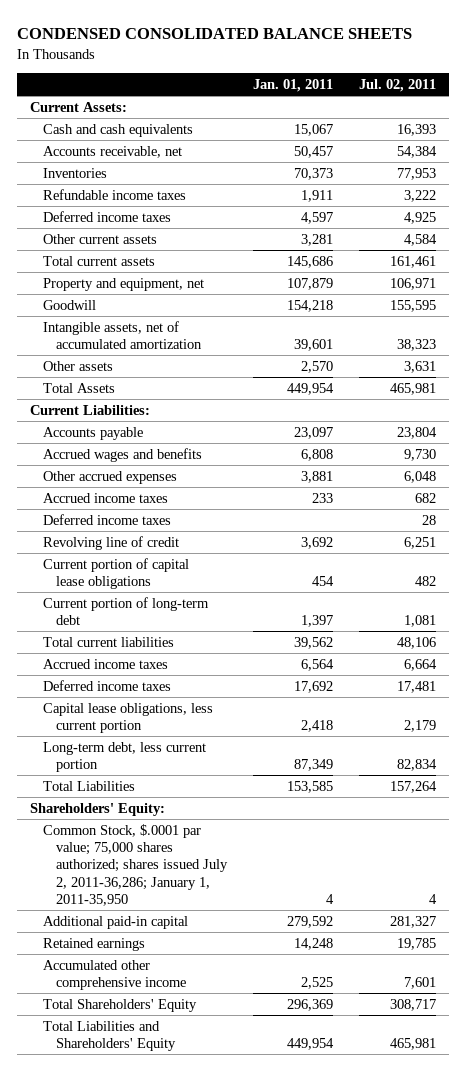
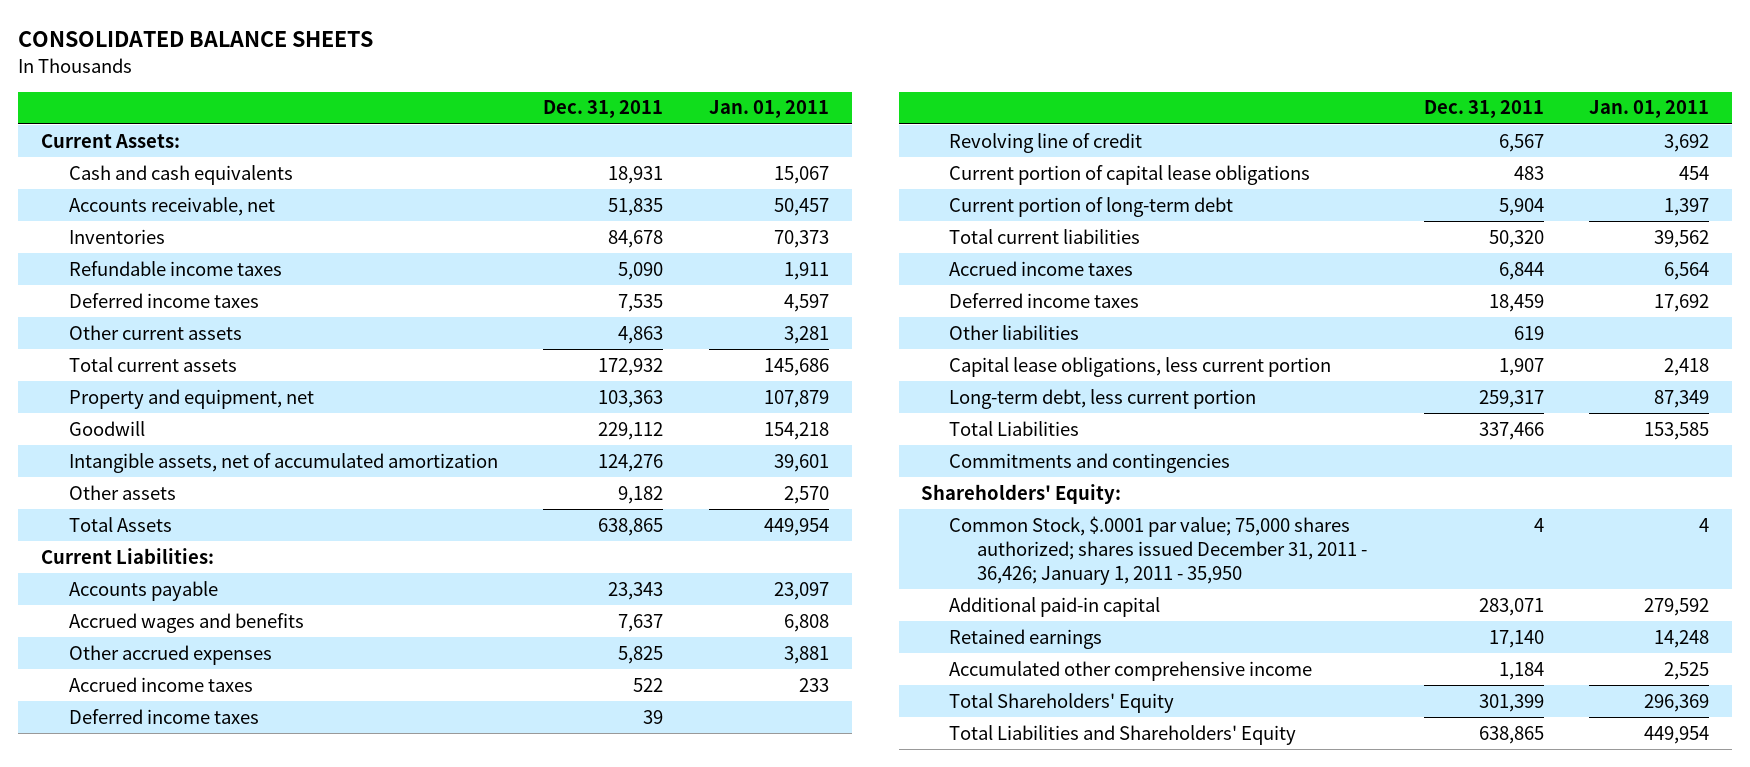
[17,28,413,40] CONDENSED CONSOLIDATED BALANCE SHEETS -> [18,31,374,48] CONSOLIDATED BALANCE SHEETS
[359,78,437,92] Jul. 02, 2011 -> none
none -> [543,100,664,119] Dec. 31, 2011
none -> [949,324,1080,340] Other liabilities
none -> [949,452,1231,473] Commitments and contingencies
[43,823,229,906] Common Stock, $.0001 par value; 75,000 shares authorized; shares issued July 2, 2011-36,286; January 1, 2011-35,950 -> [949,515,1367,586] Common Stock, $.0001 par value; 75,000 shares authorized; shares issued December 31, 2011 - 36,426; January 1, 2011 - 35,950

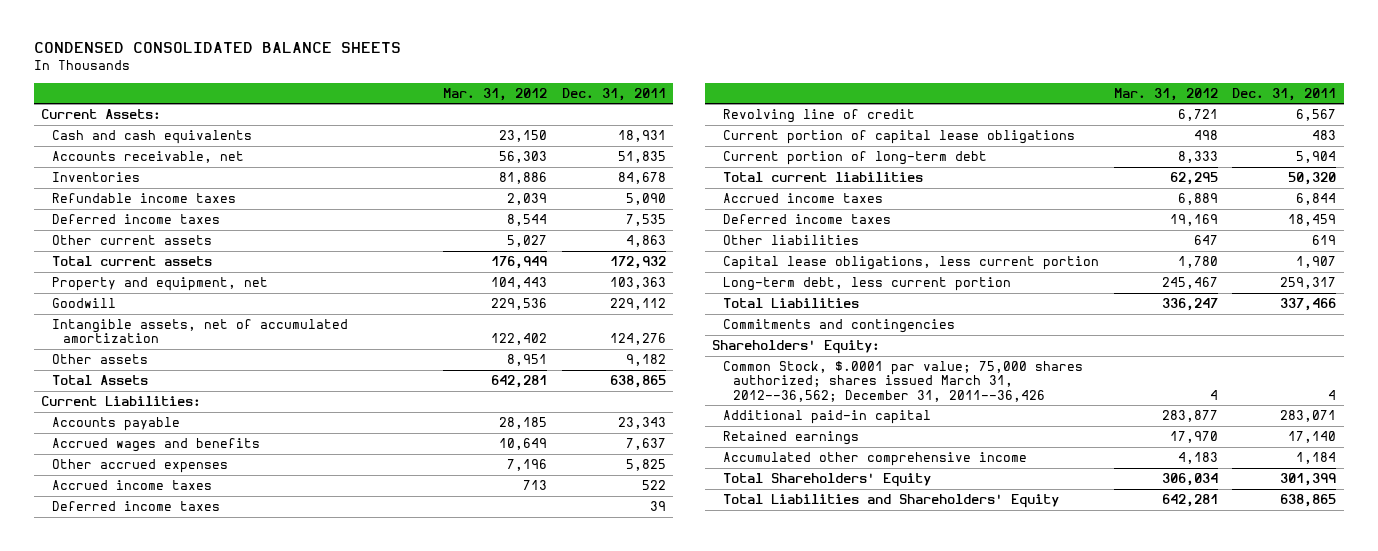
[18,31,374,48] CONSOLIDATED BALANCE SHEETS -> [33,42,401,54] CONDENSED CONSOLIDATED BALANCE SHEETS
[708,100,829,119] Jan. 01, 2011 -> none
none -> [442,87,547,101] Mar. 31, 2012
[949,515,1367,586] Common Stock, $.0001 par value; 75,000 shares authorized; shares issued December 31, 2011 - 36,426; January 1, 2011 - 35,950 -> [722,361,1083,402] Common Stock, $.0001 par value; 75,000 shares authorized; shares issued March 31, 2012--36,562; December 31, 2011--36,426

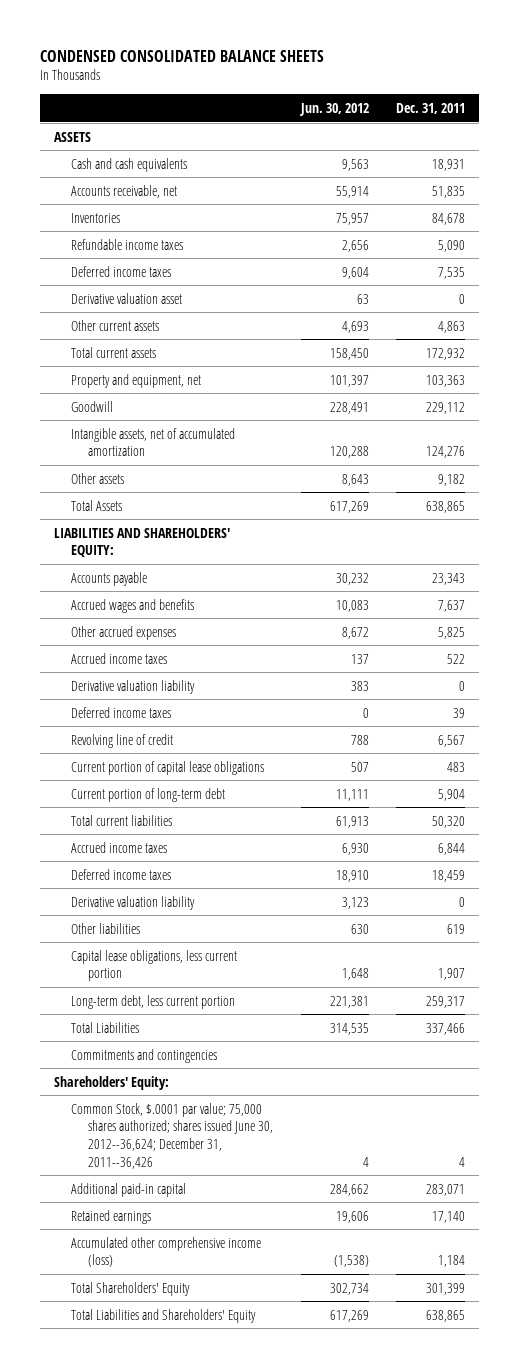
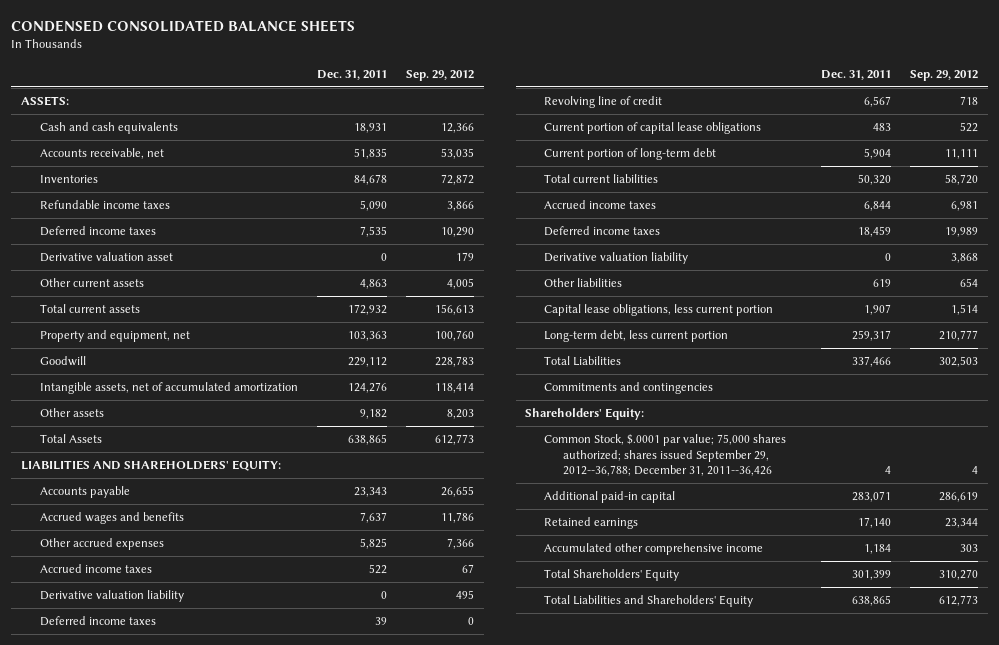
[298,102,369,116] Jun. 30, 2012 -> none
none -> [406,70,475,82] Sep. 29, 2012
[54,131,92,142] ASSETS -> [20,95,69,106] ASSETS:
[71,1102,273,1169] Common Stock, $.0001 par value; 75,000 shares authorized; shares issued June 30, 2012--36,624; December 31, 2011--36,426 -> [543,433,786,477] Common Stock, $.0001 par value; 75,000 shares authorized; shares issued September 29, 2012--36,788; December 31, 2011--36,426
[71,1236,262,1268] Accumulated other comprehensive income (loss) -> [543,542,763,555] Accumulated other comprehensive income

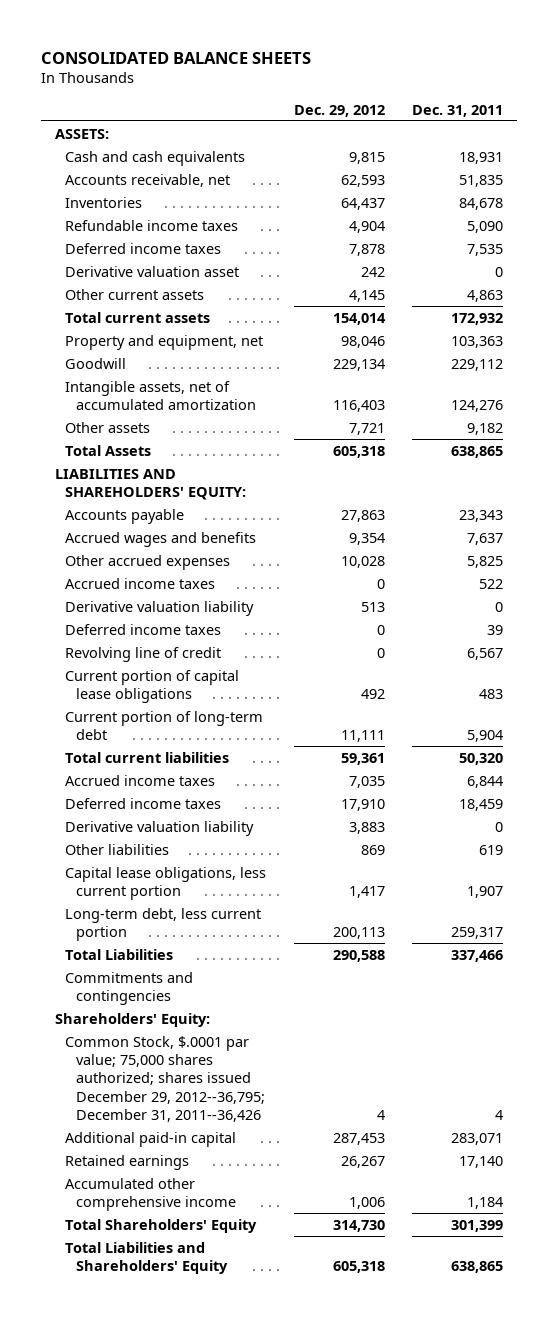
[11,20,356,33] CONDENSED CONSOLIDATED BALANCE SHEETS -> [40,51,311,64] CONSOLIDATED BALANCE SHEETS
[406,70,475,82] Sep. 29, 2012 -> none
none -> [293,104,385,117] Dec. 29, 2012
[543,433,786,477] Common Stock, $.0001 par value; 75,000 shares authorized; shares issued September 29, 2012--36,788; December 31, 2011--36,426 -> [65,1035,265,1123] Common Stock, $.0001 par value; 75,000 shares authorized; shares issued December 29, 2012--36,795; December 31, 2011--36,426

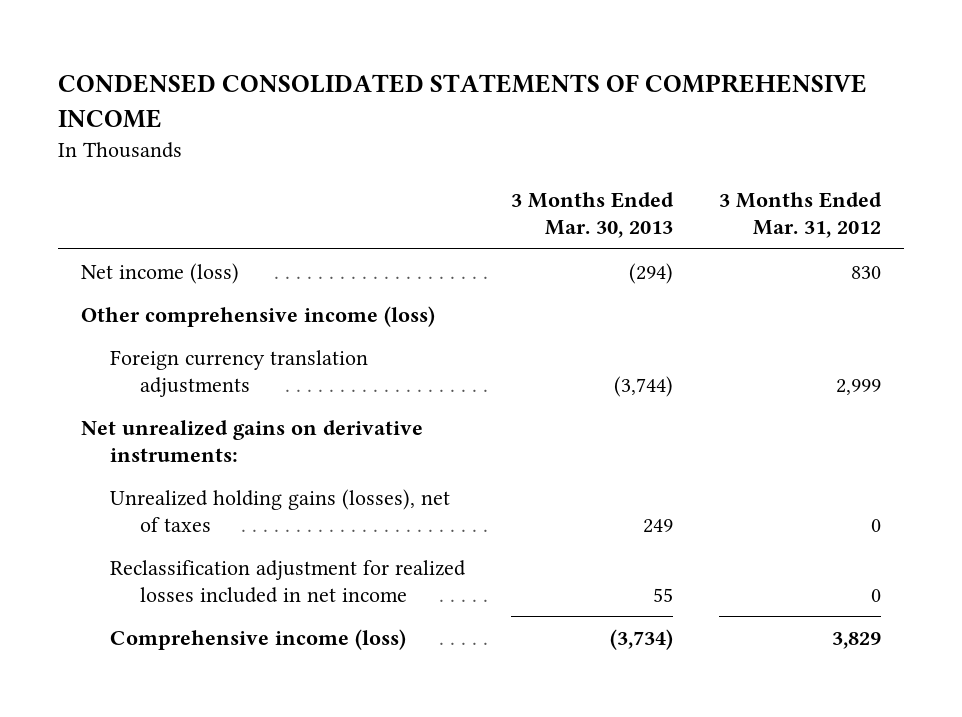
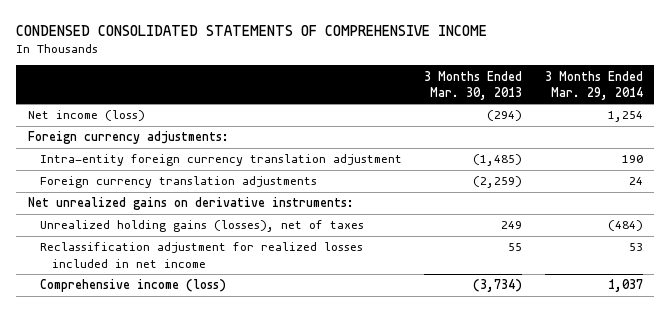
[718,192,882,239] 3 Months Ended Mar. 31, 2012 -> none
none -> [544,70,643,100] 3 Months Ended Mar. 29, 2014
[81,305,436,327] Other comprehensive income (loss) -> none
none -> [27,131,229,145] Foreign currency adjustments:
none -> [39,154,402,167] Intra-entity foreign currency translation adjustment
[614,375,674,397] (3,744) -> [473,176,523,189] (2,259)

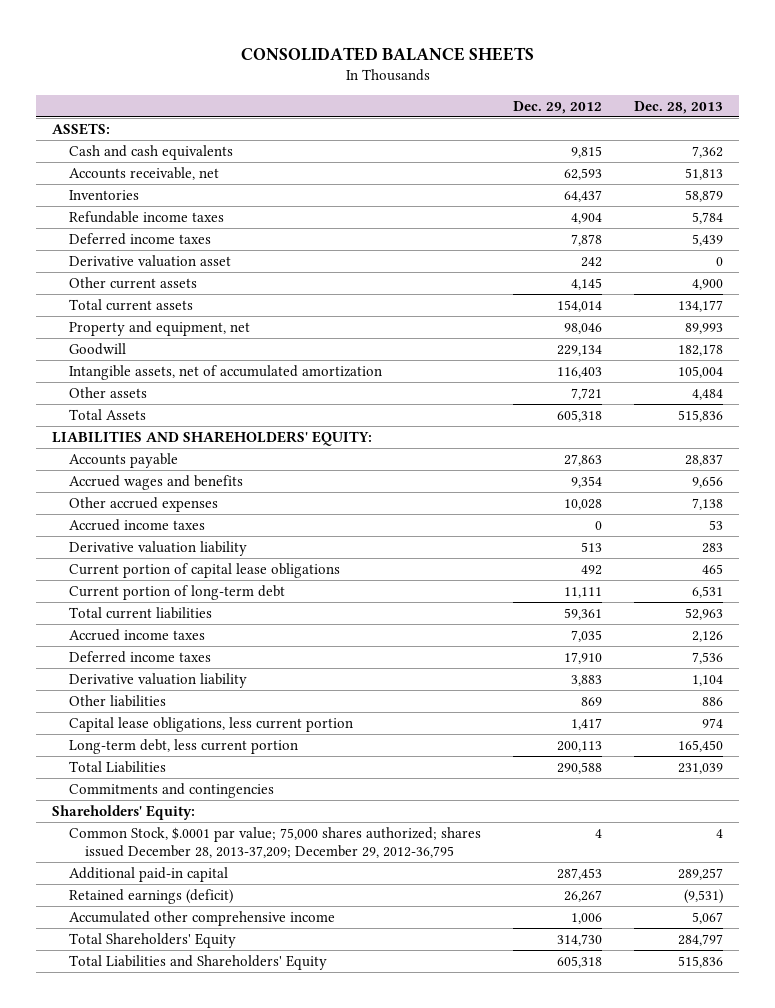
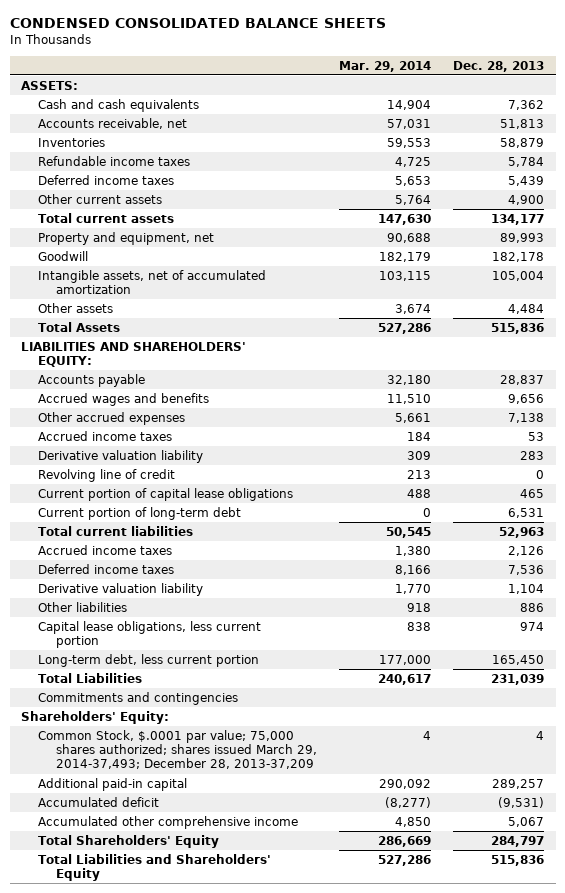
[240,46,534,61] CONSOLIDATED BALANCE SHEETS -> [9,17,386,28] CONDENSED CONSOLIDATED BALANCE SHEETS
[512,100,602,114] Dec. 29, 2012 -> none
none -> [339,60,432,72] Mar. 29, 2014
[68,254,231,267] Derivative valuation asset -> none
none -> [38,468,176,482] Revolving line of credit
[68,826,481,858] Common Stock, $.0001 par value; 75,000 shares authorized; shares issued December 28, 2013-37,209; December 29, 2012-36,795 -> [38,729,317,770] Common Stock, $.0001 par value; 75,000 shares authorized; shares issued March 29, 2014-37,493; December 28, 2013-37,209
[68,888,233,904] Retained earnings (deficit) -> [38,796,160,807] Accumulated deficit

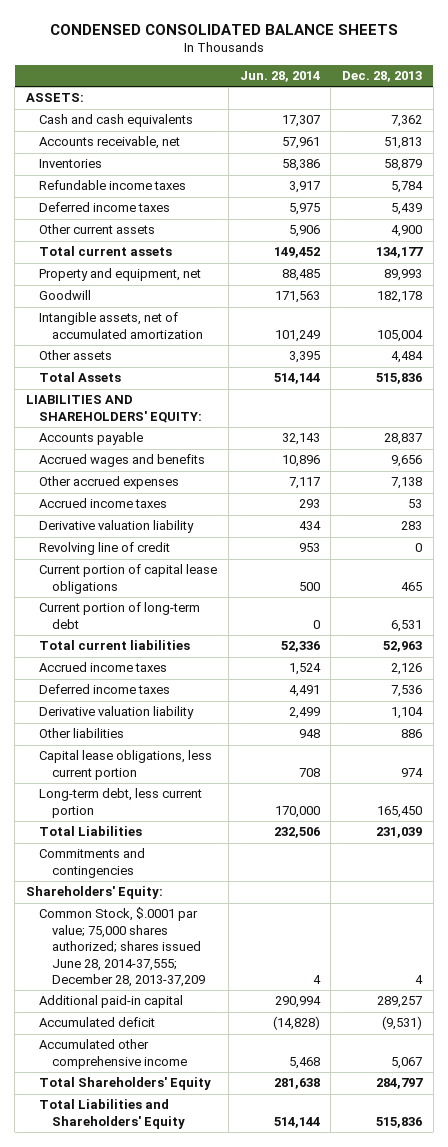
[339,60,432,72] Mar. 29, 2014 -> none
none -> [239,71,320,83] Jun. 28, 2014
[38,729,317,770] Common Stock, $.0001 par value; 75,000 shares authorized; shares issued March 29, 2014-37,493; December 28, 2013-37,209 -> [39,907,206,988] Common Stock, $.0001 par value; 75,000 shares authorized; shares issued June 28, 2014-37,555; December 28, 2013-37,209

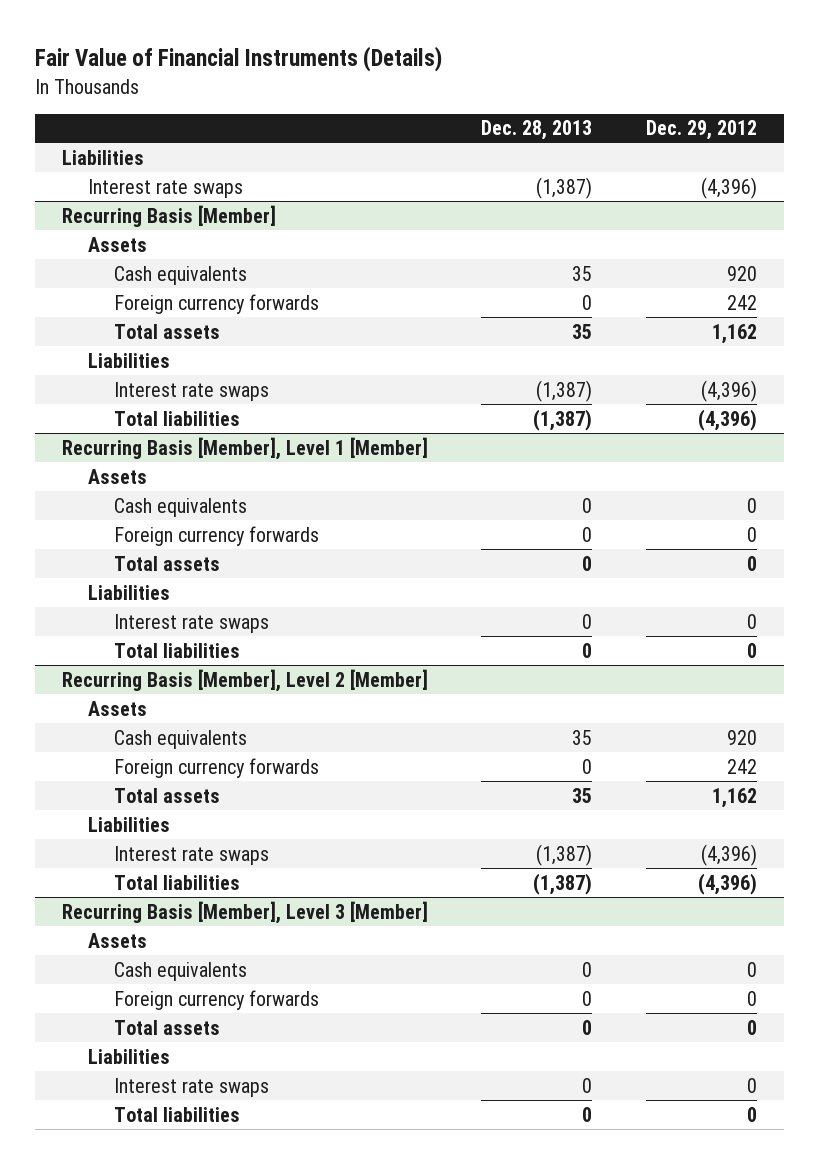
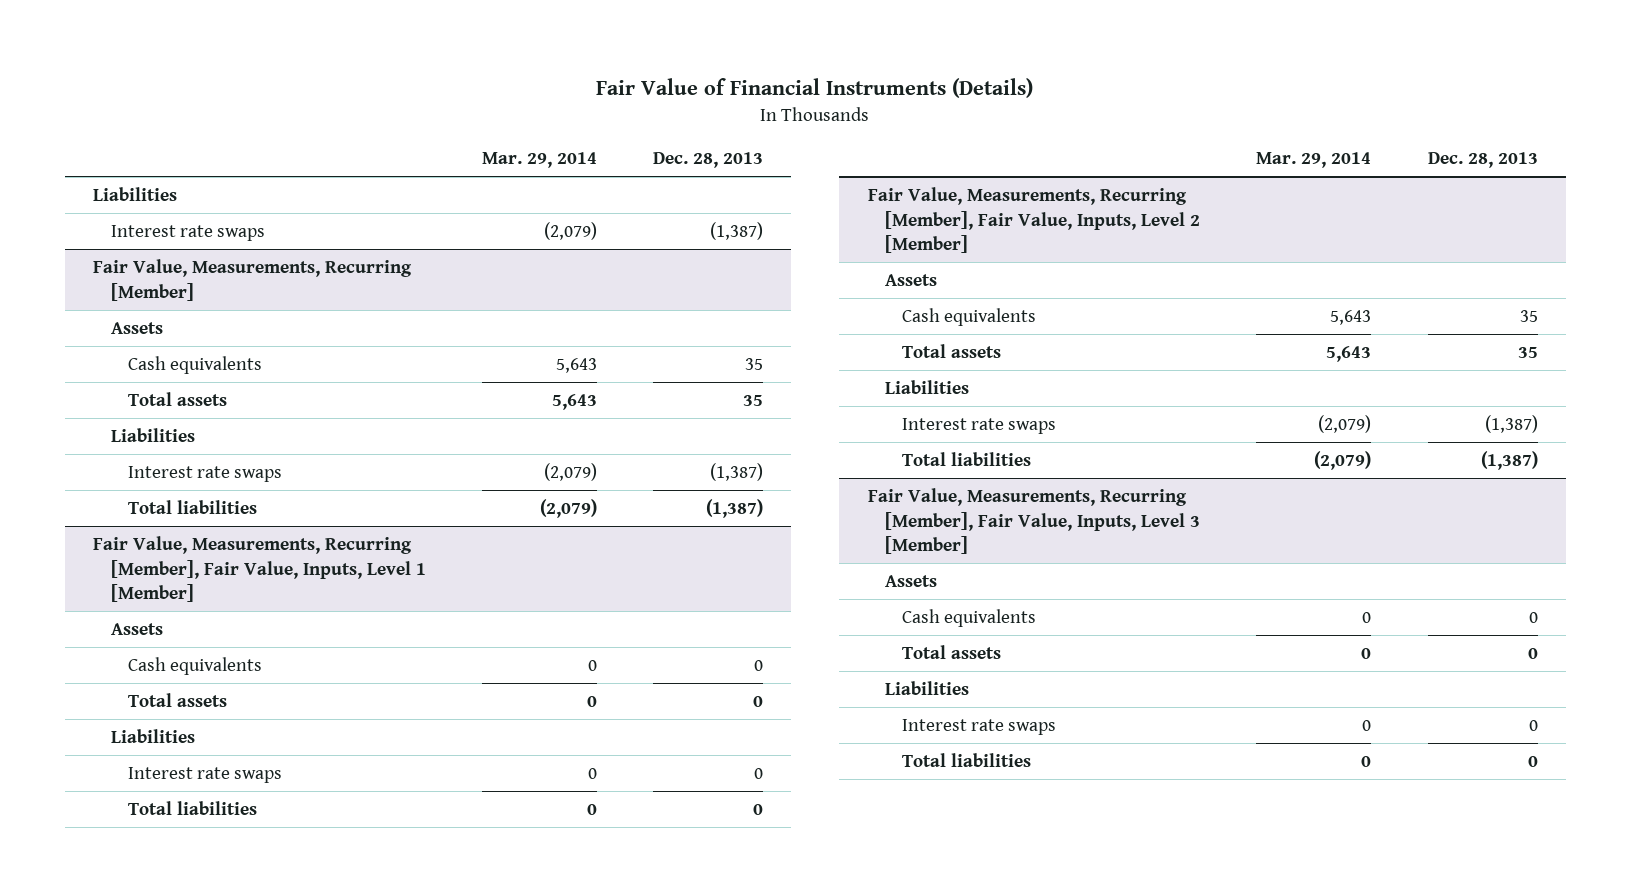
[646,120,758,141] Dec. 29, 2012 -> none
none -> [481,152,597,169] Mar. 29, 2014
[61,204,276,227] Recurring Basis [Member] -> none
none -> [93,258,413,301] Fair Value, Measurements, Recurring [Member]
[113,293,319,314] Foreign currency forwards -> none
[61,436,428,460] Recurring Basis [Member], Level 1 [Member] -> none
none -> [93,535,426,603] Fair Value, Measurements, Recurring [Member], Fair Value, Inputs, Level 1 [Member]
[113,525,319,546] Foreign currency forwards -> none
[61,668,428,692] Recurring Basis [Member], Level 2 [Member] -> none
none -> [867,186,1200,254] Fair Value, Measurements, Recurring [Member], Fair Value, Inputs, Level 2 [Member]
[113,757,319,778] Foreign currency forwards -> none
[61,900,428,924] Recurring Basis [Member], Level 3 [Member] -> none
none -> [867,487,1200,555] Fair Value, Measurements, Recurring [Member], Fair Value, Inputs, Level 3 [Member]
[113,989,319,1010] Foreign currency forwards -> none

